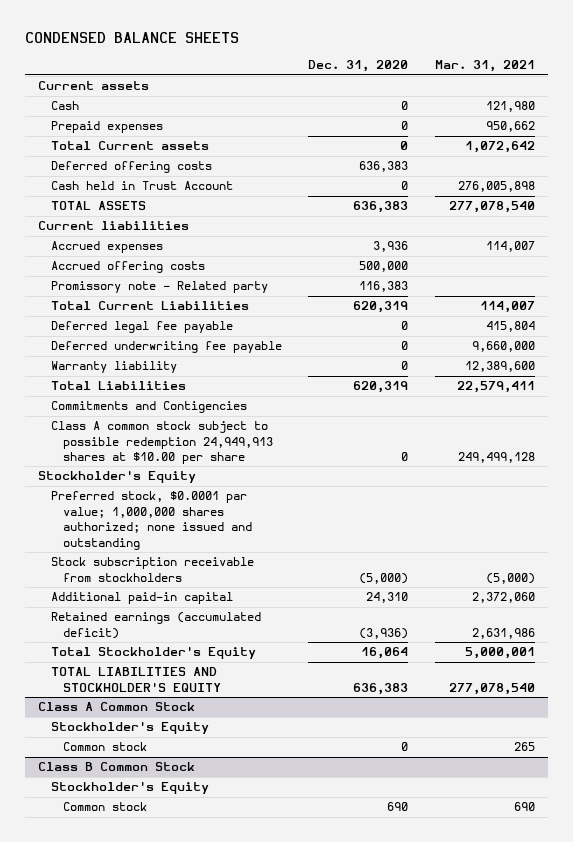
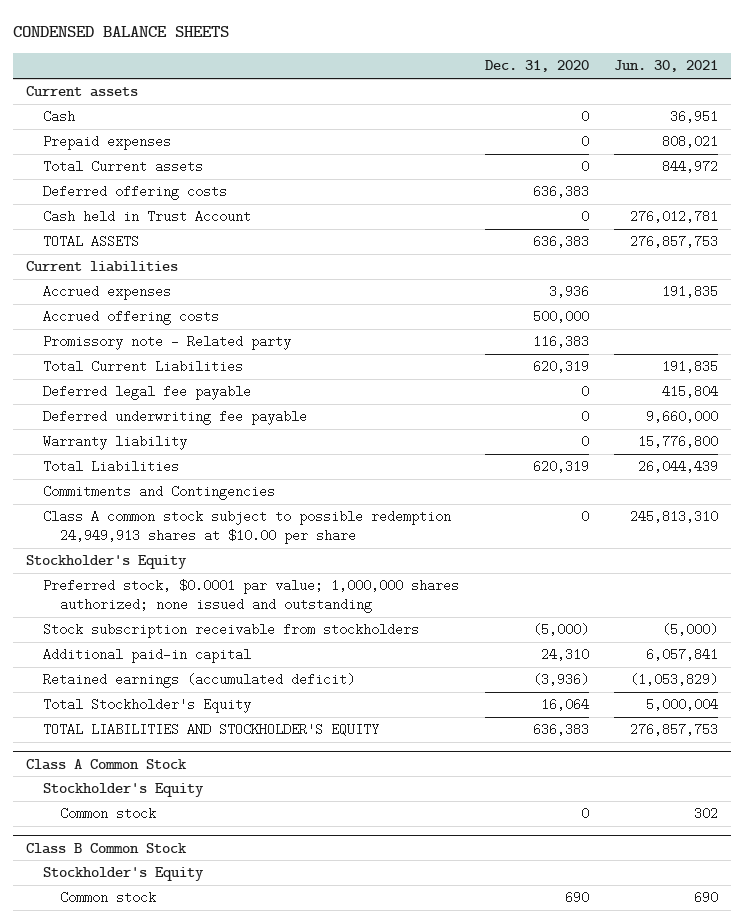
[435,60,536,73] Mar. 31, 2021 -> none
none -> [614,60,719,73] Jun. 30, 2021
[50,401,247,414] Commitments and Contigencies -> [43,485,276,501] Commitments and Contingencies

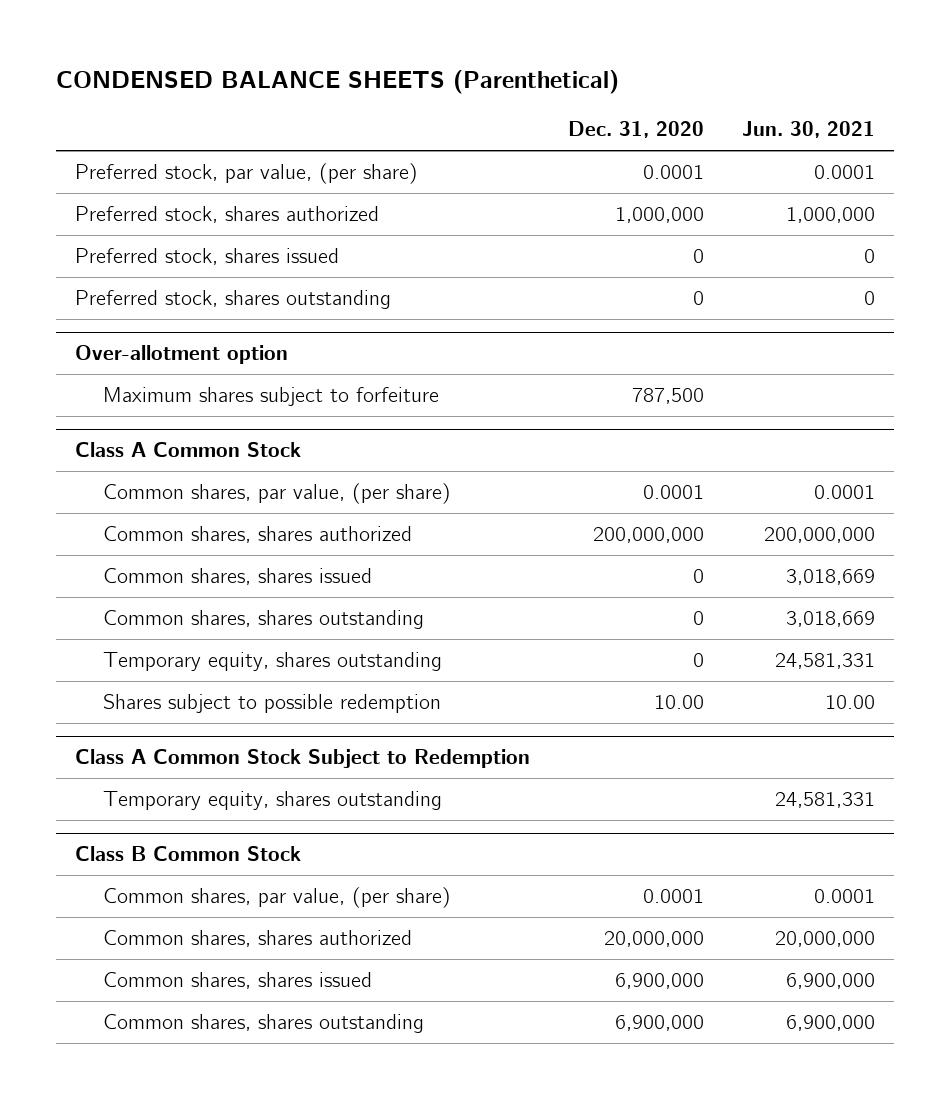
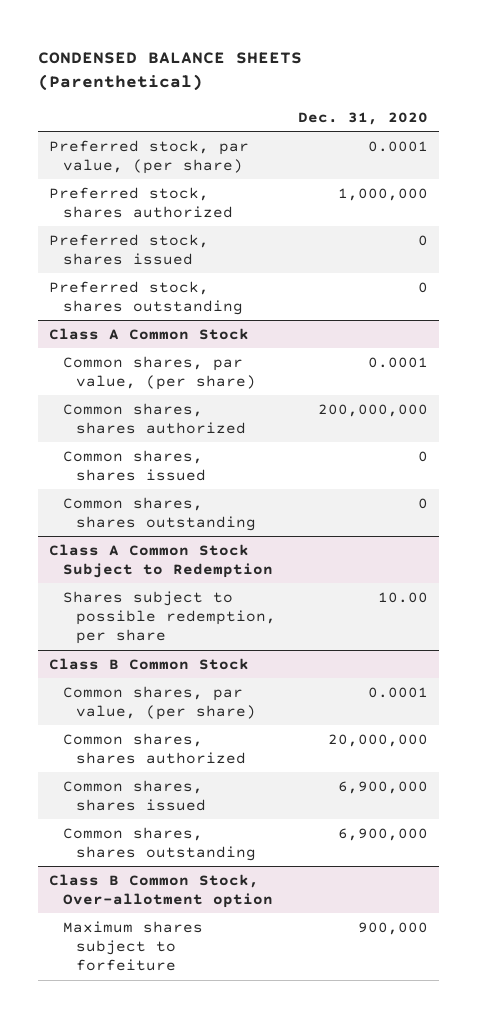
[742,121,876,139] Jun. 30, 2021 -> none
[75,345,289,365] Over-allotment option -> none
[102,387,439,407] Maximum shares subject to forfeiture -> none
[102,652,442,672] Temporary equity, shares outstanding -> none
[102,694,441,714] Shares subject to possible redemption -> none
[102,791,442,811] Temporary equity, shares outstanding -> none
none -> [62,590,276,645] Shares subject to possible redemption, per share
none -> [49,873,273,908] Class B Common Stock, Over-allotment option
none -> [62,920,203,972] Maximum shares subject to forfeiture

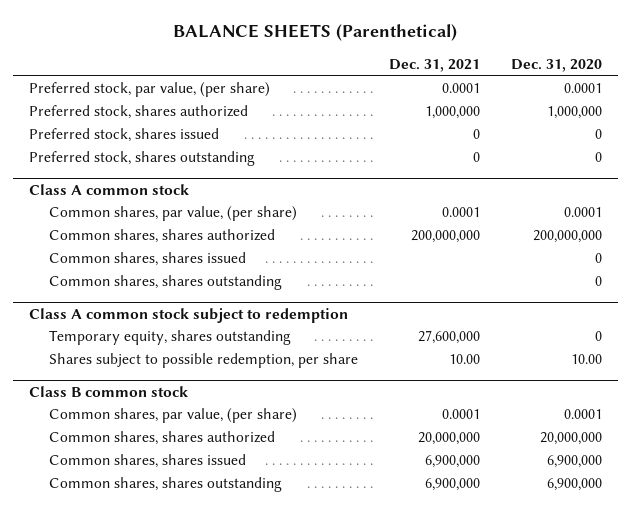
[38,51,303,92] CONDENSED BALANCE SHEETS (Parenthetical) -> [173,24,458,42] BALANCE SHEETS (Parenthetical)
none -> [388,59,480,73] Dec. 31, 2021
[49,327,250,340] Class A Common Stock -> [28,183,189,195] Class A common stock
[49,543,273,578] Class A Common Stock Subject to Redemption -> [28,307,348,323] Class A common stock subject to redemption
none -> [48,330,291,346] Temporary equity, shares outstanding
[49,657,250,670] Class B Common Stock -> [28,385,188,397] Class B common stock
[49,873,273,908] Class B Common Stock, Over-allotment option -> none
[62,920,203,972] Maximum shares subject to forfeiture -> none

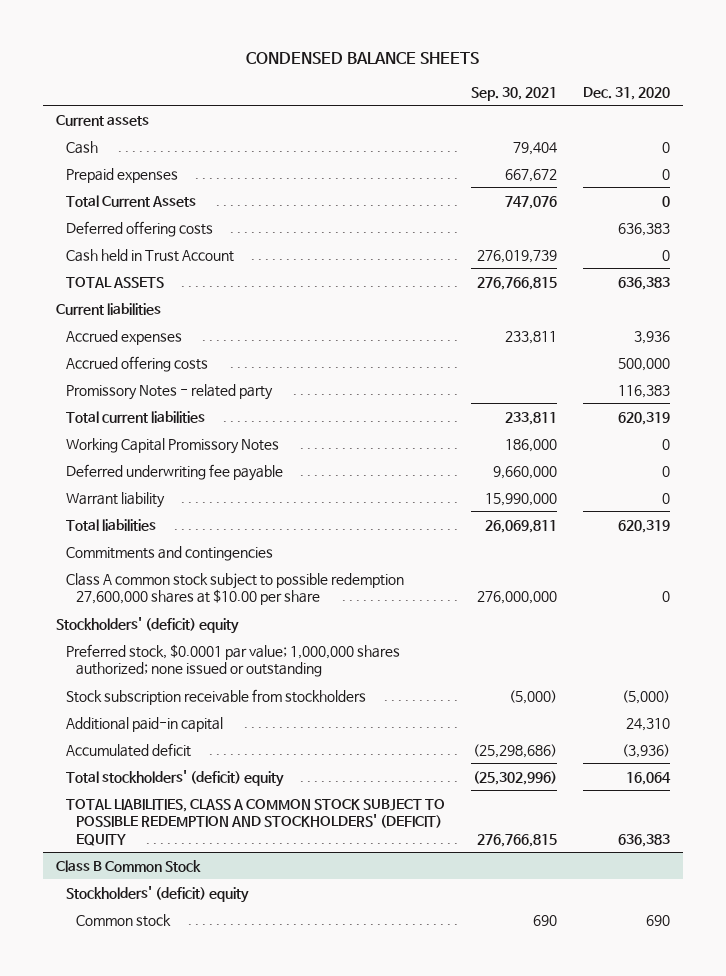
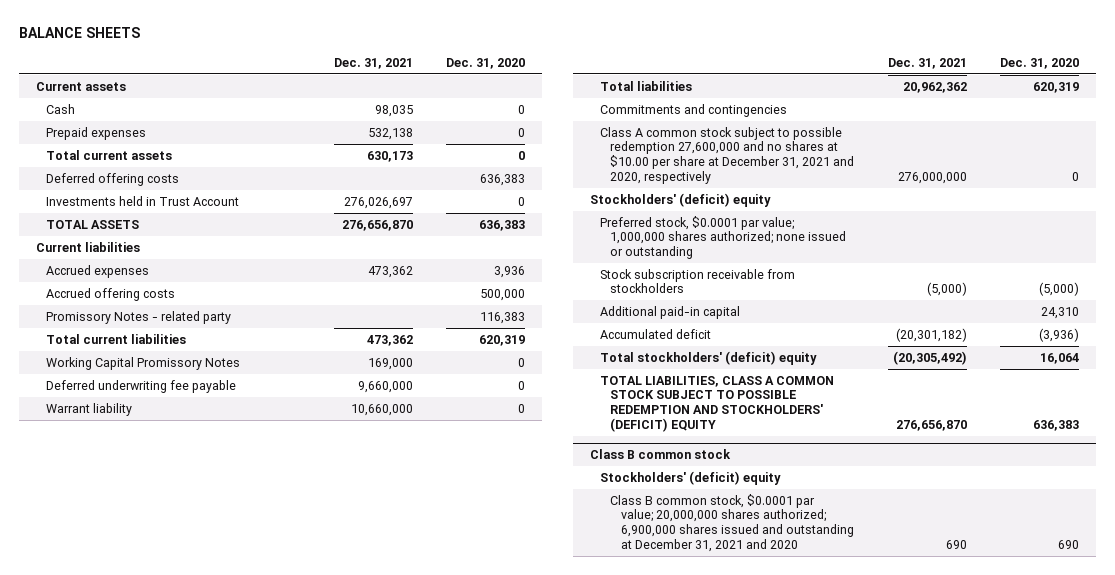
[245,52,479,65] CONDENSED BALANCE SHEETS -> [19,27,141,39] BALANCE SHEETS
[471,86,558,101] Sep. 30, 2021 -> none
none -> [333,57,413,69] Dec. 31, 2021
[65,194,196,207] Total Current Assets -> [46,149,173,160] Total current assets
[65,248,234,262] Cash held in Trust Account -> [46,195,240,206] Investments held in Trust Account
[65,572,404,606] Class A common stock subject to possible redemption 27,600,000 shares at $10.00 per share -> [600,126,855,184] Class A common stock subject to possible redemption 27,600,000 and no shares at $10.00 per share at December 31, 2021 and 2020, respectively
[55,859,201,872] Class B Common Stock -> [589,449,731,460] Class B common stock
[76,913,172,927] Common stock -> [610,493,854,552] Class B common stock, $0.0001 par value; 20,000,000 shares authorized; 6,900,000 shares issued and outstanding at December 31, 2021 and 2020

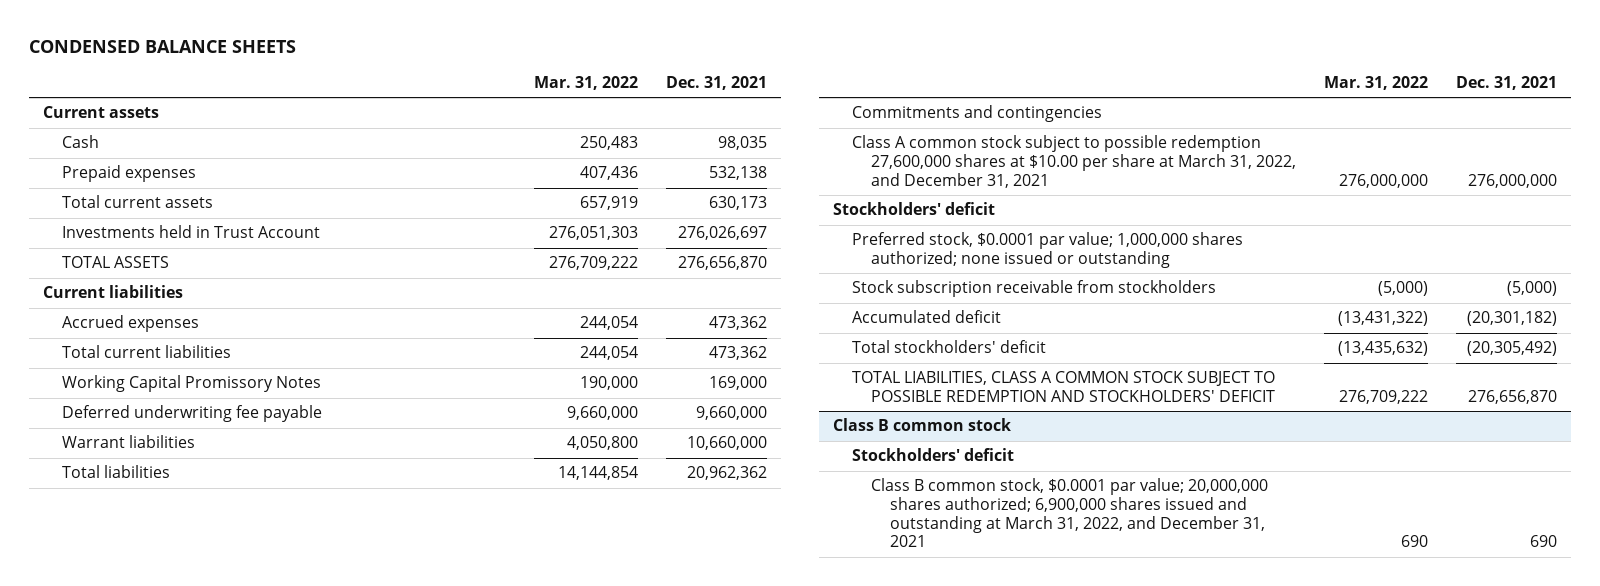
[19,27,141,39] BALANCE SHEETS -> [28,39,296,53] CONDENSED BALANCE SHEETS
[446,57,526,69] Dec. 31, 2020 -> none
none -> [533,76,638,91] Mar. 31, 2022
[46,172,180,186] Deferred offering costs -> none
[46,287,176,301] Accrued offering costs -> none
[46,310,232,324] Promissory Notes - related party -> none
[46,402,133,416] Warrant liability -> [61,435,195,449] Warrant liabilities
[600,126,855,184] Class A common stock subject to possible redemption 27,600,000 and no shares at $10.00 per share at December 31, 2021 and 2020, respectively -> [852,135,1297,188] Class A common stock subject to possible redemption 27,600,000 shares at $10.00 per share at March 31, 2022, and December 31, 2021
[589,192,771,207] Stockholders' (deficit) equity -> [833,202,996,216] Stockholders' deficit
[600,305,741,319] Additional paid-in capital -> none
[600,350,818,365] Total stockholders' (deficit) equity -> [852,340,1047,354] Total stockholders' deficit
[600,375,835,432] TOTAL LIABILITIES, CLASS A COMMON STOCK SUBJECT TO POSSIBLE REDEMPTION AND STOCKHOLDERS' (DEFICIT) EQUITY -> [852,371,1276,402] TOTAL LIABILITIES, CLASS A COMMON STOCK SUBJECT TO POSSIBLE REDEMPTION AND STOCKHOLDERS' DEFICIT
[600,470,782,485] Stockholders' (deficit) equity -> [852,448,1015,462] Stockholders' deficit
[610,493,854,552] Class B common stock, $0.0001 par value; 20,000,000 shares authorized; 6,900,000 shares issued and outstanding at December 31, 2021 and 2020 -> [871,478,1269,548] Class B common stock, $0.0001 par value; 20,000,000 shares authorized; 6,900,000 shares issued and outstanding at March 31, 2022, and December 31, 2021

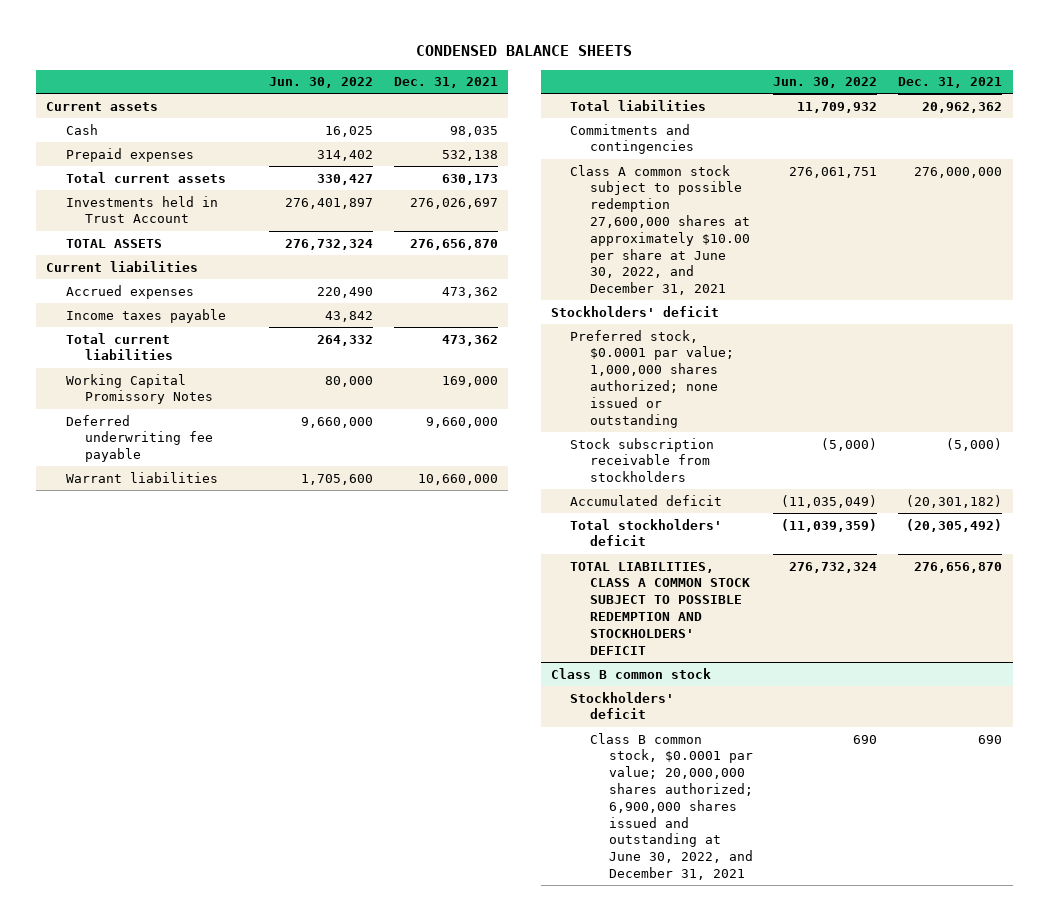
[533,76,638,91] Mar. 31, 2022 -> none
none -> [268,77,373,89] Jun. 30, 2022
none -> [65,308,226,323] Income taxes payable
[852,135,1297,188] Class A common stock subject to possible redemption 27,600,000 shares at $10.00 per share at March 31, 2022, and December 31, 2021 -> [570,164,750,296] Class A common stock subject to possible redemption 27,600,000 shares at approximately $10.00 per share at June 30, 2022, and December 31, 2021
[871,478,1269,548] Class B common stock, $0.0001 par value; 20,000,000 shares authorized; 6,900,000 shares issued and outstanding at March 31, 2022, and December 31, 2021 -> [589,732,753,881] Class B common stock, $0.0001 par value; 20,000,000 shares authorized; 6,900,000 shares issued and outstanding at June 30, 2022, and December 31, 2021

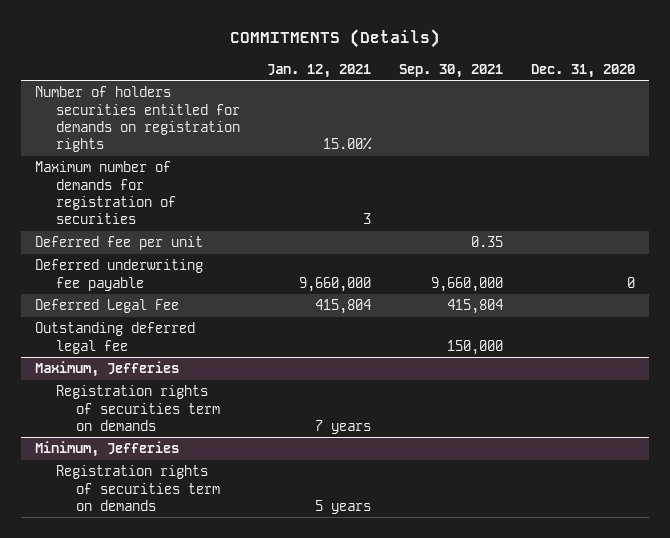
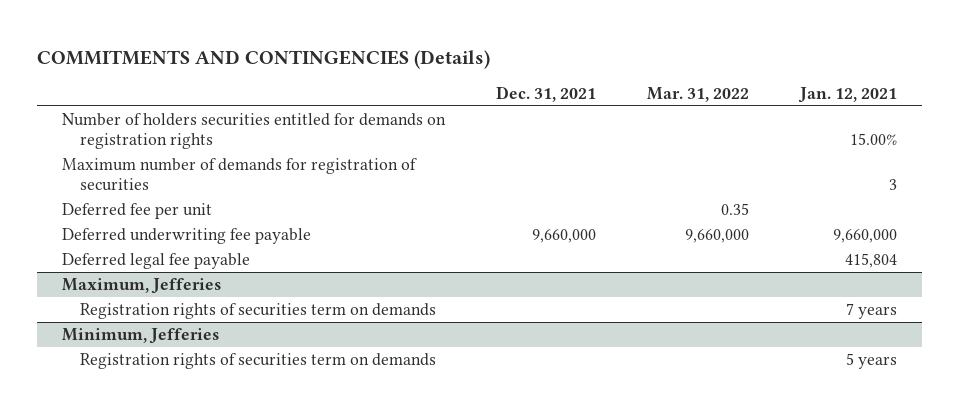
[230,29,441,49] COMMITMENTS (Details) -> [36,49,490,69] COMMITMENTS AND CONTINGENCIES (Details)
[399,63,504,78] Sep. 30, 2021 -> none
[531,63,636,78] Dec. 31, 2020 -> none
none -> [496,86,597,103] Dec. 31, 2021
none -> [646,87,749,103] Mar. 31, 2022
[35,322,196,354] Outstanding deferred legal fee -> none
[35,299,180,314] Deferred Legal Fee -> [62,253,251,270] Deferred legal fee payable

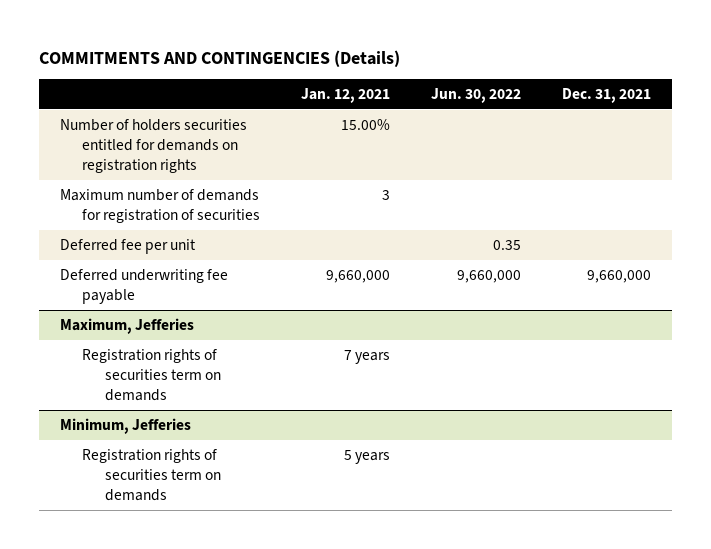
[646,87,749,103] Mar. 31, 2022 -> none
none -> [431,88,522,104] Jun. 30, 2022
[62,253,251,270] Deferred legal fee payable -> none

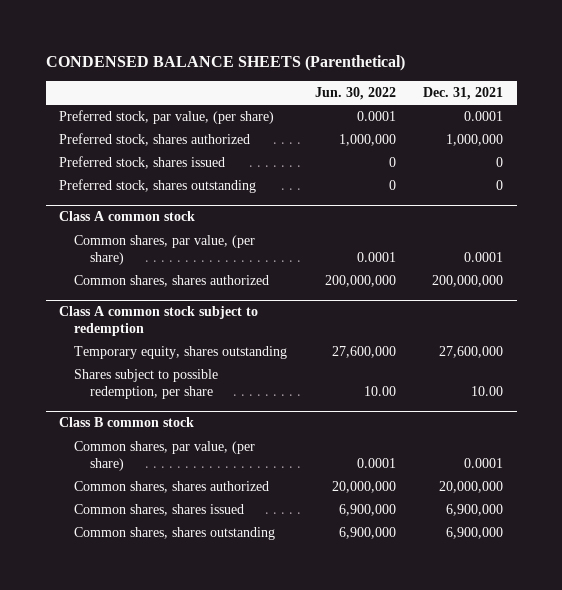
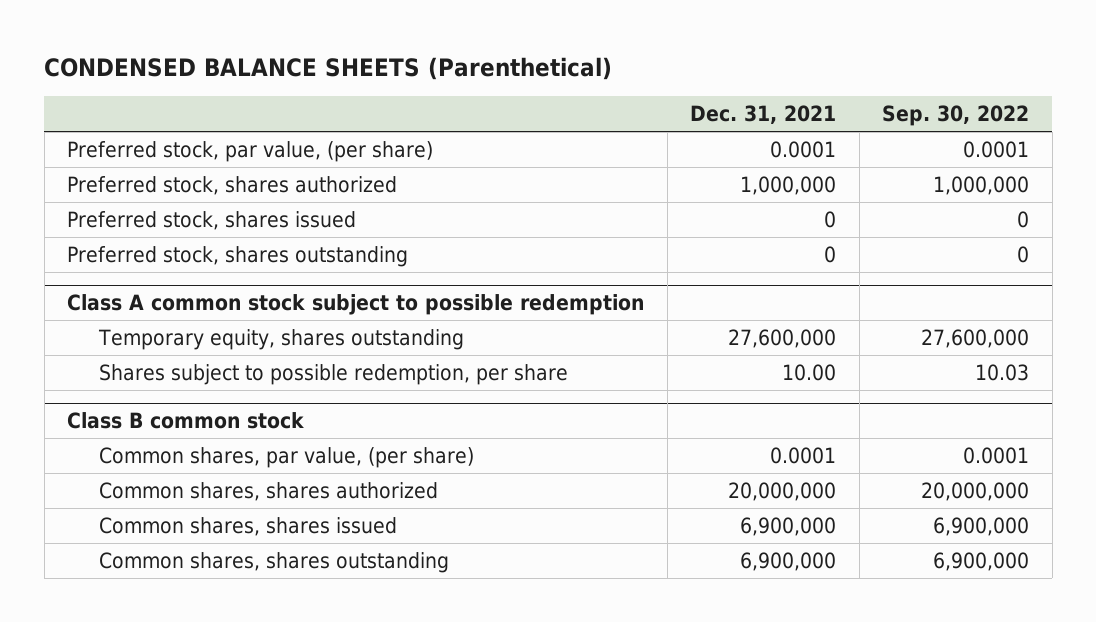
[314,86,396,100] Jun. 30, 2022 -> none
none -> [882,105,1030,127] Sep. 30, 2022
[59,211,196,222] Class A common stock -> none
[74,235,256,265] Common shares, par value, (per share) -> none
[74,275,270,288] Common shares, shares authorized -> none
[59,306,259,337] Class A common stock subject to redemption -> [67,294,645,316] Class A common stock subject to possible redemption

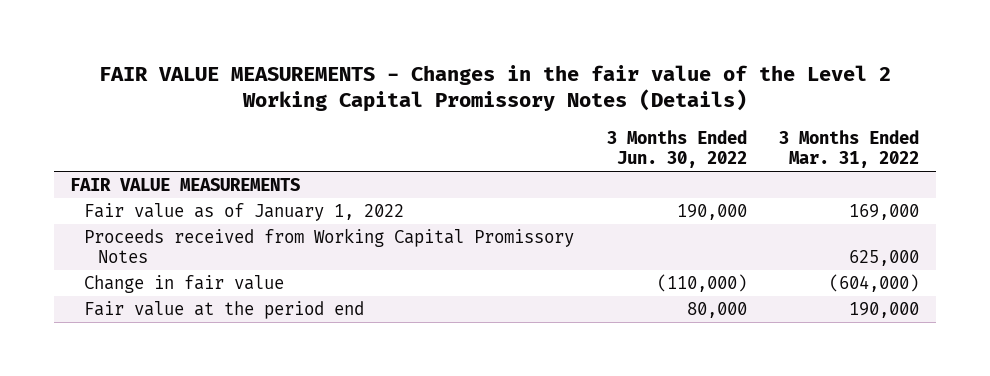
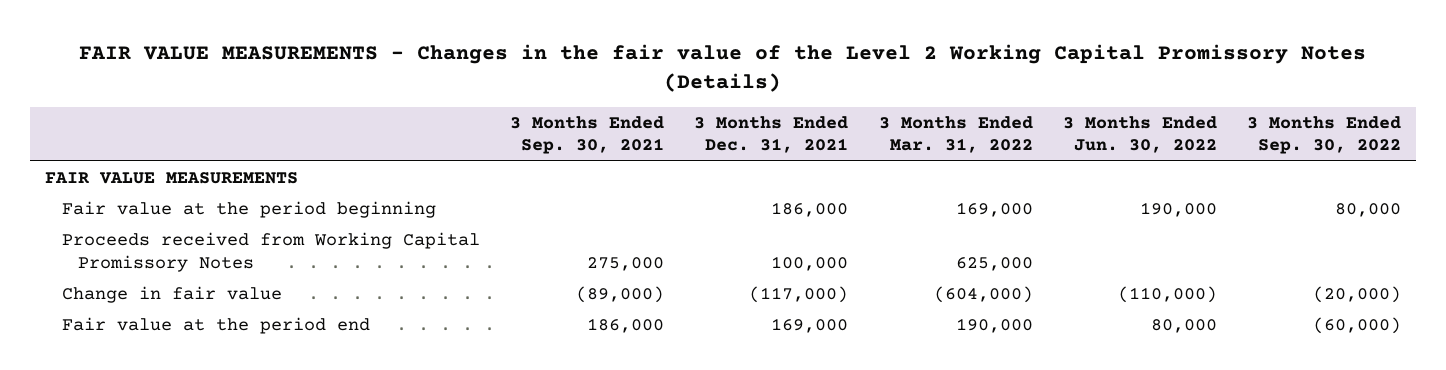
none -> [510,115,665,155] 3 Months Ended Sep. 30, 2021
none -> [694,115,849,154] 3 Months Ended Dec. 31, 2021
none -> [1247,115,1402,155] 3 Months Ended Sep. 30, 2022
[84,203,405,222] Fair value as of January 1, 2022 -> [61,201,436,219] Fair value at the period beginning

